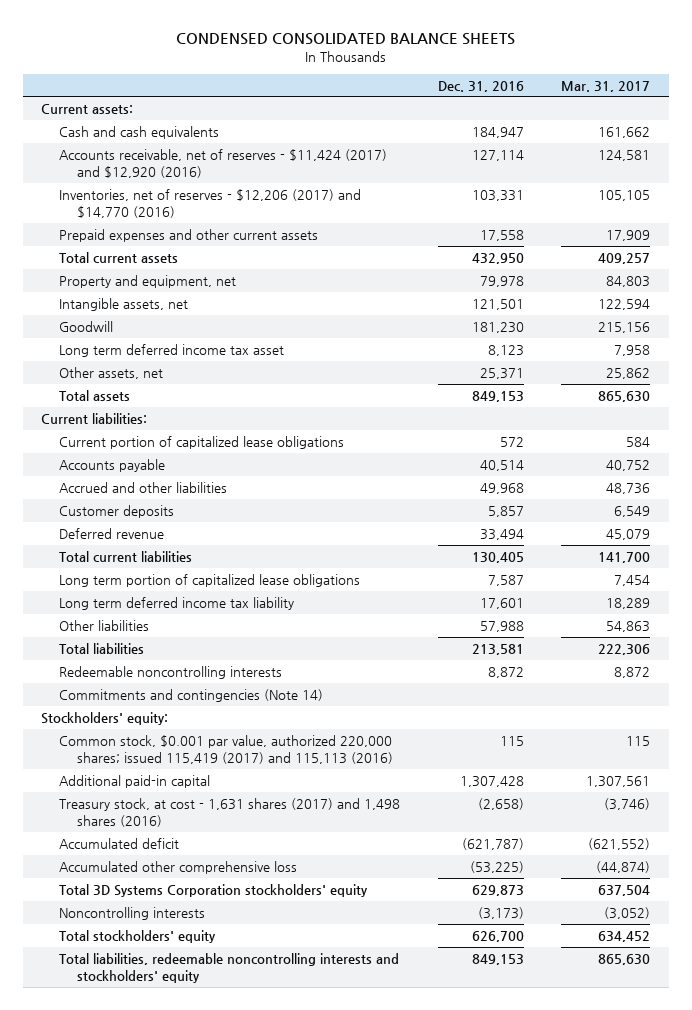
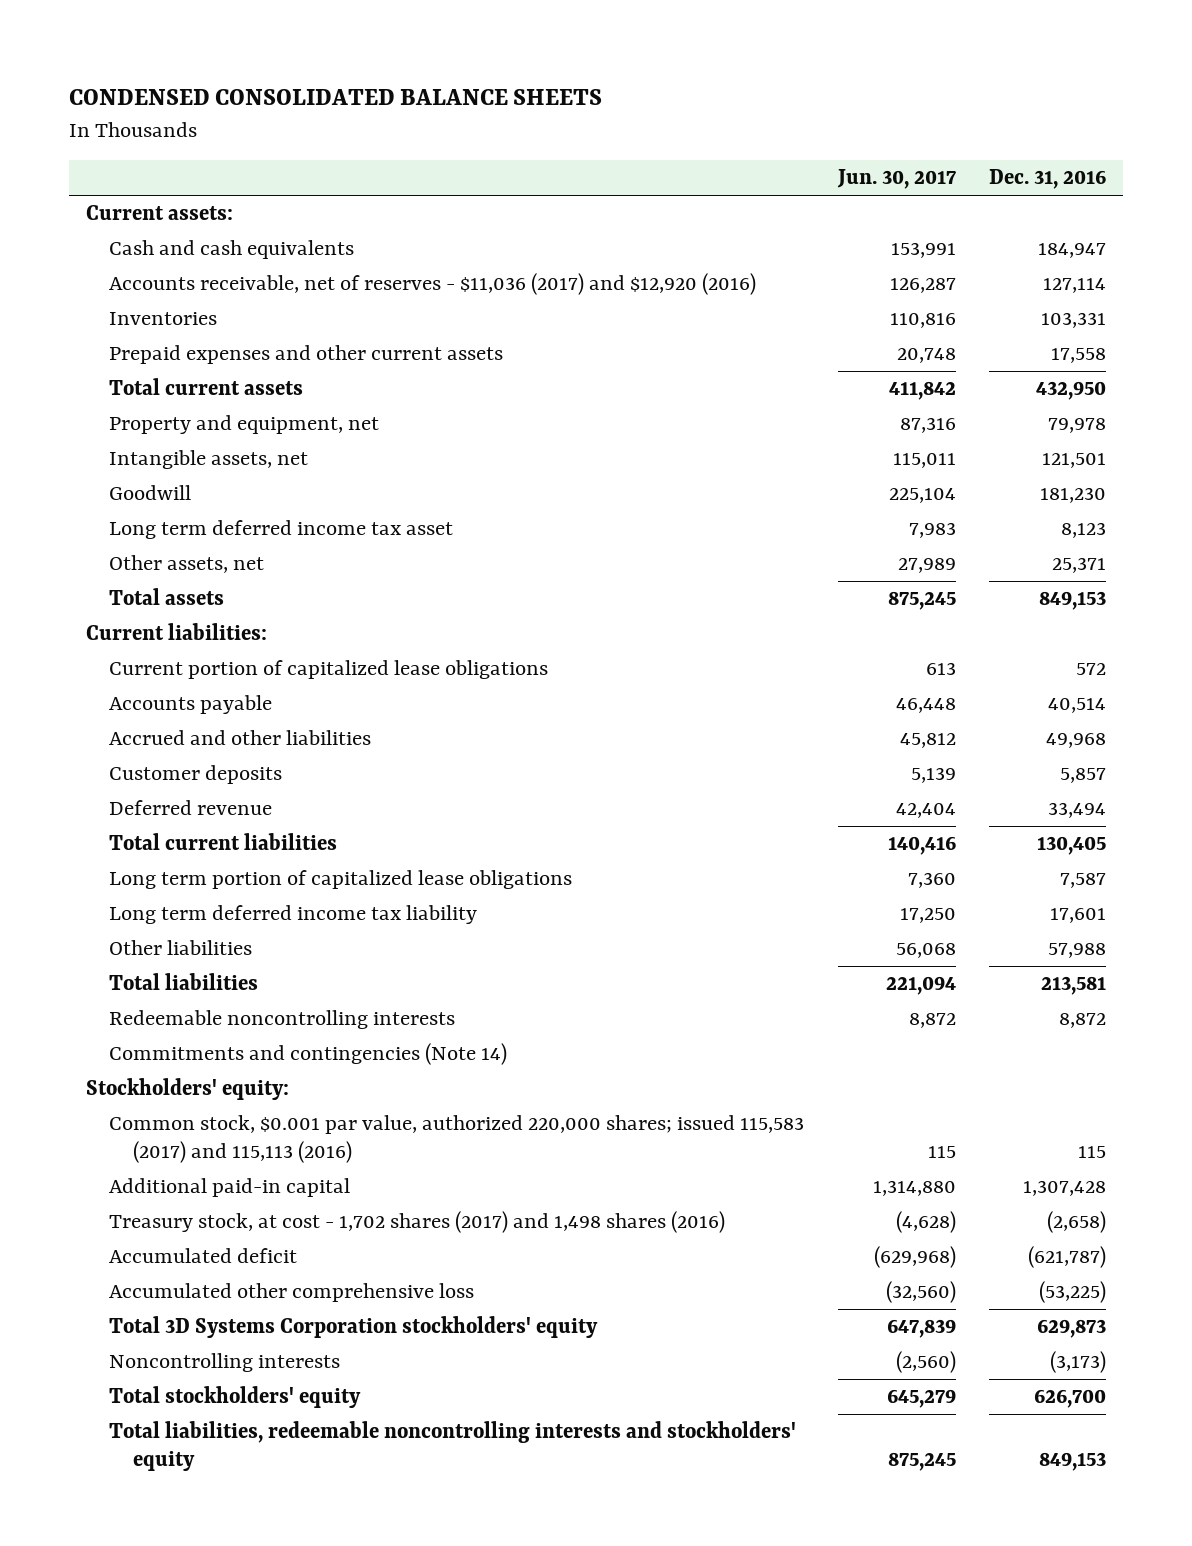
[561,80,651,92] Mar. 31, 2017 -> none
none -> [836,169,956,190] Jun. 30, 2017
[59,149,388,178] Accounts receivable, net of reserves - $11,424 (2017) and $12,920 (2016) -> [109,273,757,296] Accounts receivable, net of reserves - $11,036 (2017) and $12,920 (2016)
[59,189,362,218] Inventories, net of reserves - $12,206 (2017) and $14,770 (2016) -> [109,312,218,326] Inventories
[59,735,394,764] Common stock, $0.001 par value, authorized 220,000 shares; issued 115,419 (2017) and 115,113 (2016) -> [109,1115,805,1163] Common stock, $0.001 par value, authorized 220,000 shares; issued 115,583 (2017) and 115,113 (2016)
[59,798,401,827] Treasury stock, at cost - 1,631 shares (2017) and 1,498 shares (2016) -> [109,1211,726,1234] Treasury stock, at cost - 1,702 shares (2017) and 1,498 shares (2016)

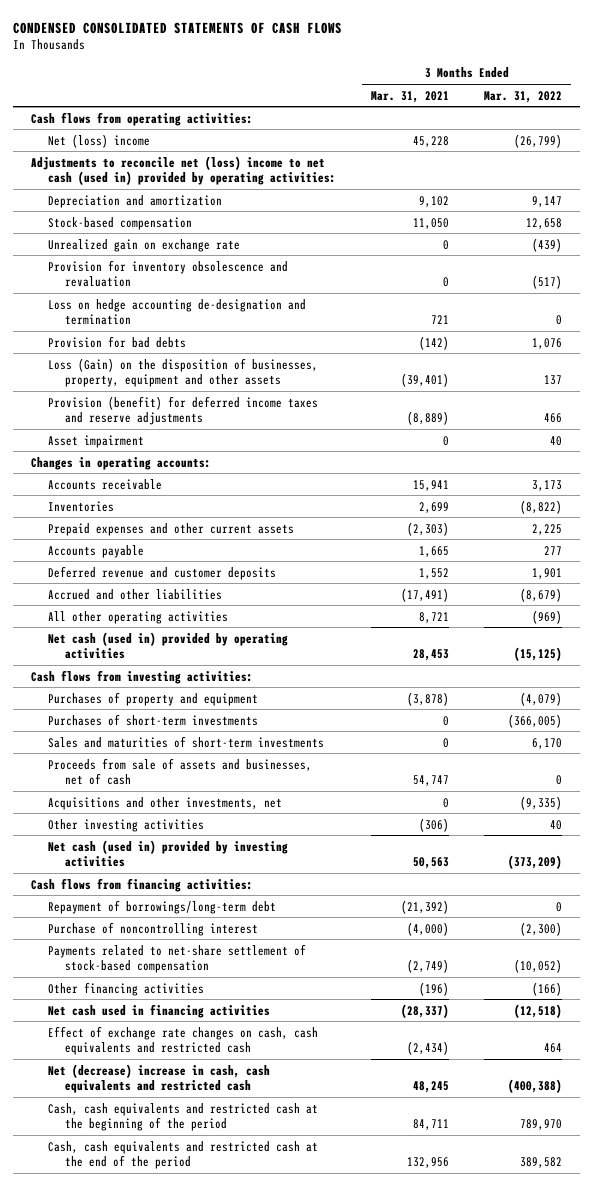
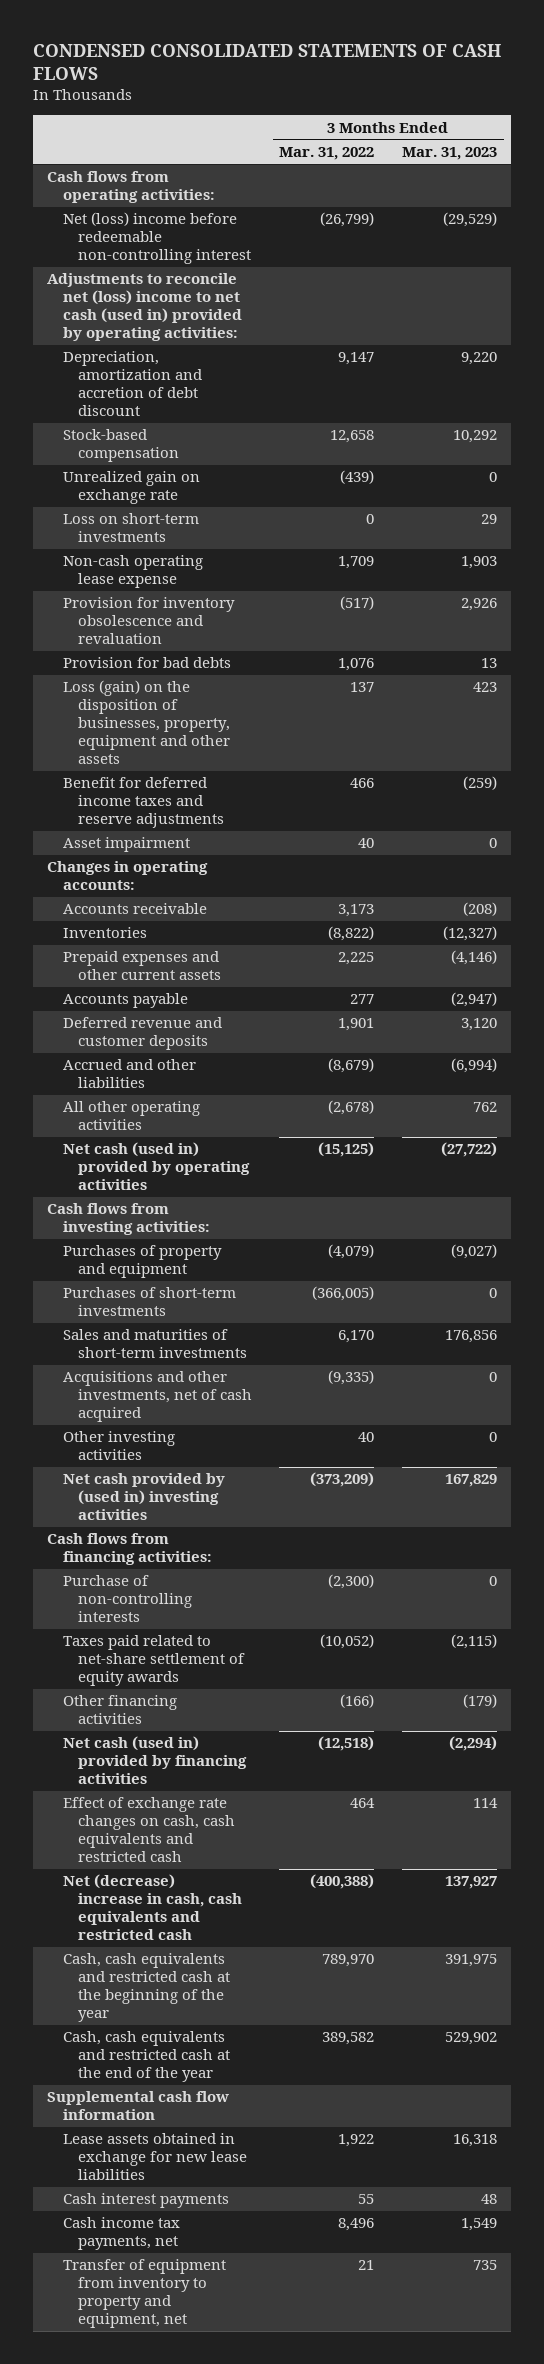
[371,90,450,103] Mar. 31, 2021 -> none
none -> [401,146,497,160] Mar. 31, 2023
[48,133,151,148] Net (loss) income -> [62,212,252,265] Net (loss) income before redeemable non-controlling interest
[48,194,223,208] Depreciation and amortization -> [62,351,203,417] Depreciation, amortization and accretion of debt discount
none -> [62,513,199,543] Loss on short-term investments
none -> [62,555,203,589] Non-cash operating lease expense
[48,298,307,325] Loss on hedge accounting de-designation and termination -> none
[48,357,319,387] Loss (Gain) on the disposition of businesses, property, equipment and other assets -> [62,680,231,765] Loss (gain) on the disposition of businesses, property, equipment and other assets
[48,395,319,425] Provision (benefit) for deferred income taxes and reserve adjustments -> [62,777,225,829] Benefit for deferred income taxes and reserve adjustments
[532,609,563,624] (969) -> [328,1100,375,1116] (2,678)
[48,757,313,785] Proceeds from sale of assets and businesses, net of cash -> none
[48,796,283,810] Acquisitions and other investments, net -> [62,1371,253,1423] Acquisitions and other investments, net of cash acquired
[48,839,289,867] Net cash (used in) provided by investing activities -> [62,1473,225,1521] Net cash provided by (used in) investing activities
[48,899,277,914] Repayment of borrowings/long-term debt -> none
[48,921,259,936] Purchase of noncontrolling interest -> [62,1575,193,1623] Purchase of non-controlling interests
[48,943,307,973] Payments related to net-share settlement of stock-based compensation -> [62,1635,246,1687] Taxes paid related to net-share settlement of equity awards
[48,1003,271,1018] Net cash used in financing activities -> [62,1736,248,1785] Net cash (used in) provided by financing activities
[48,1102,319,1131] Cash, cash equivalents and restricted cash at the beginning of the period -> [62,1953,231,2023] Cash, cash equivalents and restricted cash at the beginning of the year
[48,1140,319,1169] Cash, cash equivalents and restricted cash at the end of the period -> [62,2031,231,2083] Cash, cash equivalents and restricted cash at the end of the year
none -> [47,2091,230,2121] Supplemental cash flow information
none -> [62,2133,248,2181] Lease assets obtained in exchange for new lease liabilities
none -> [62,2193,229,2209] Cash interest payments
none -> [62,2217,180,2251] Cash income tax payments, net
none -> [62,2259,226,2329] Transfer of equipment from inventory to property and equipment, net

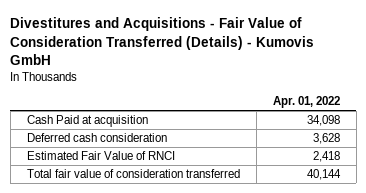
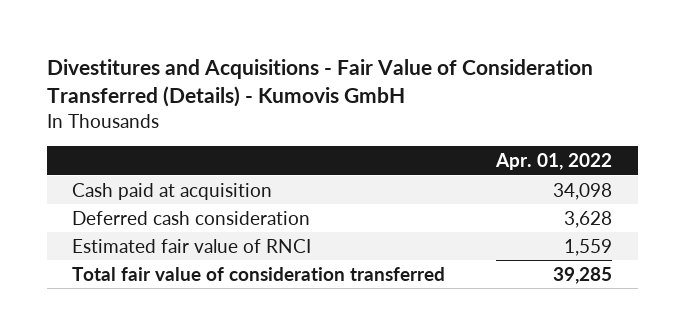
[26,115,148,128] Cash Paid at acquisition -> [72,182,273,200] Cash paid at acquisition
[26,151,175,161] Estimated Fair Value of RNCI -> [72,238,312,253] Estimated fair value of RNCI
[312,151,340,163] 2,418 -> [564,238,613,256] 1,559
[306,169,341,181] 40,144 -> [553,266,613,284] 39,285

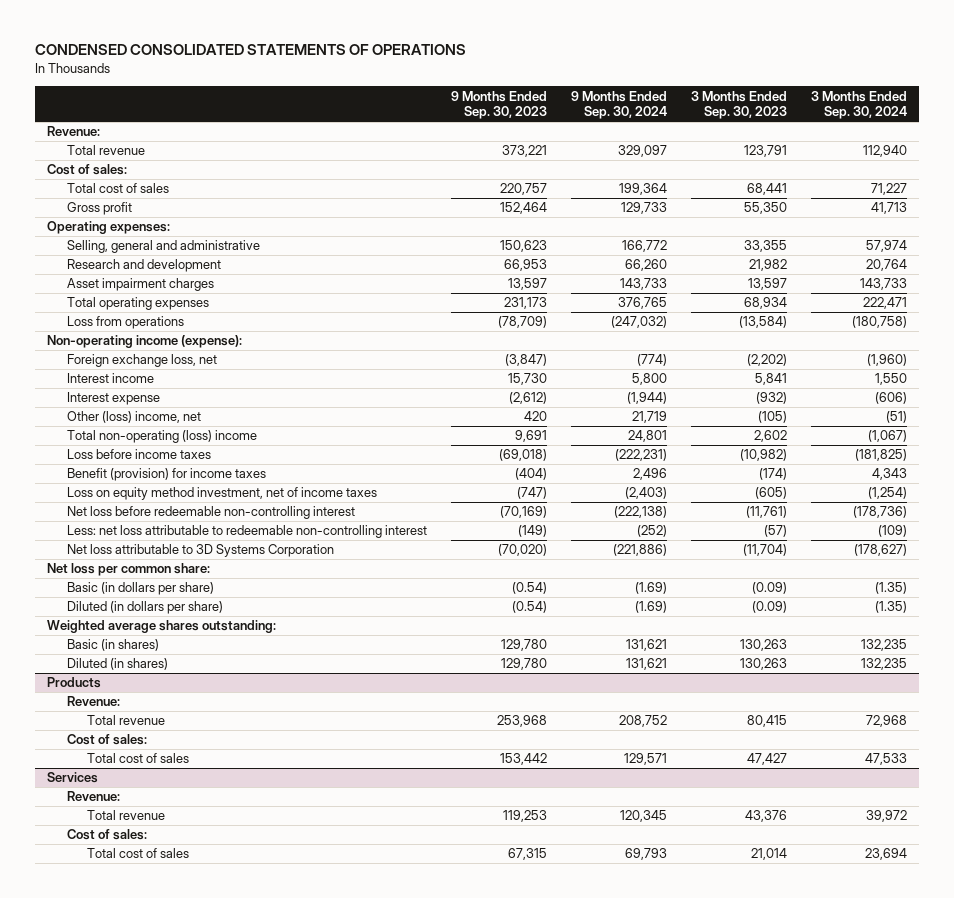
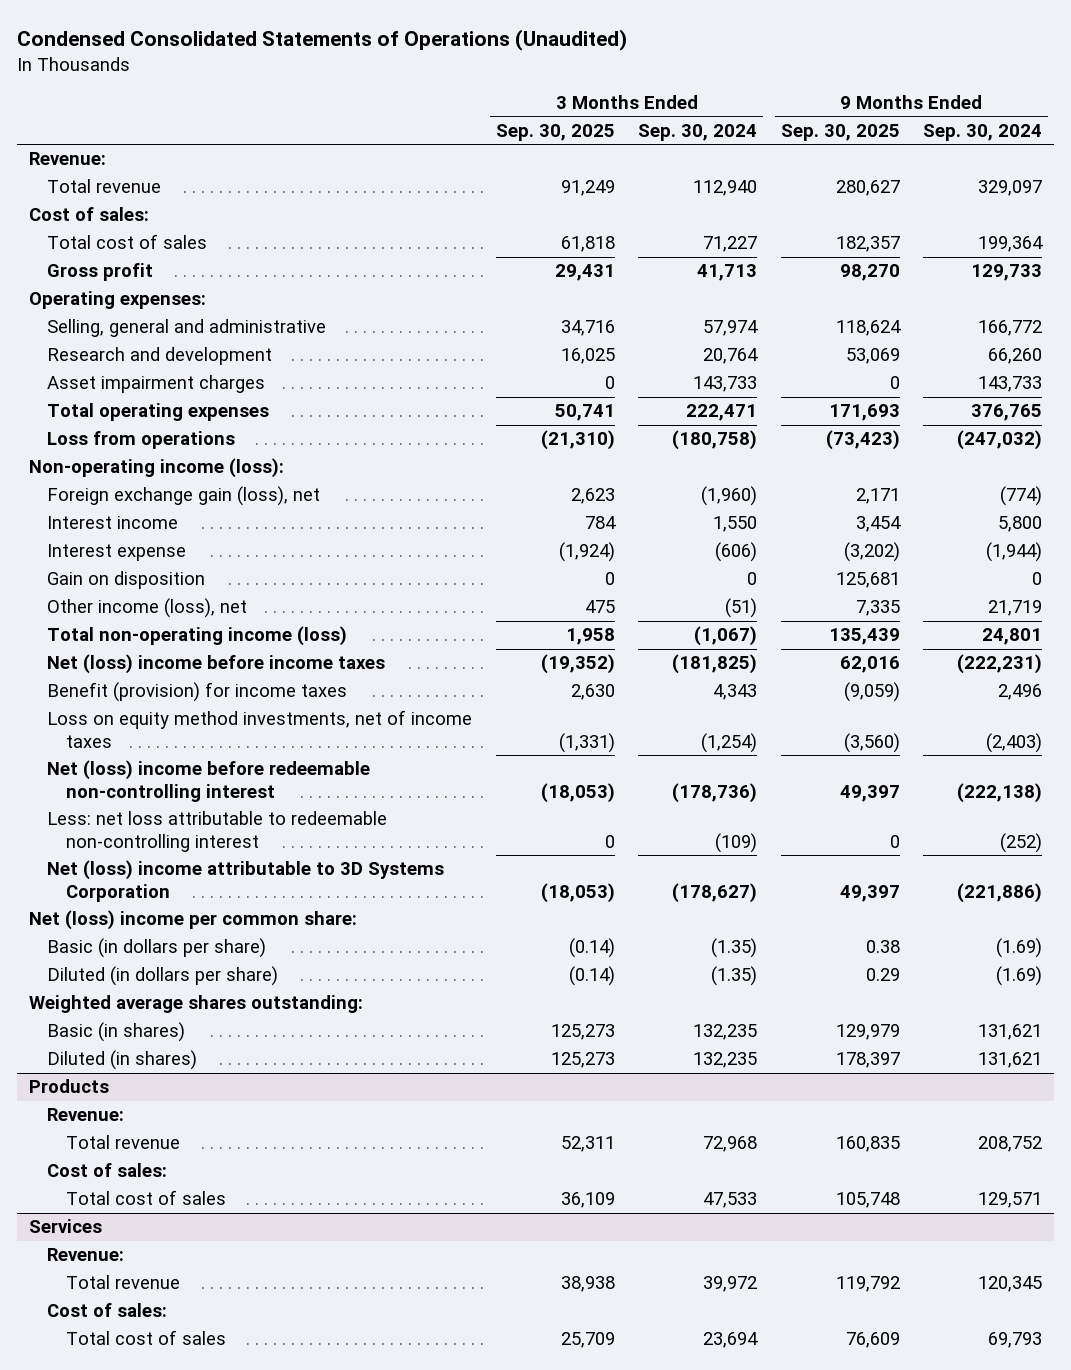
[35,44,467,56] CONDENSED CONSOLIDATED STATEMENTS OF OPERATIONS -> [17,28,628,51] Condensed Consolidated Statements of Operations (Unaudited)
[450,90,547,120] 9 Months Ended Sep. 30, 2023 -> none
[691,90,788,120] 3 Months Ended Sep. 30, 2023 -> none
none -> [495,123,615,141] Sep. 30, 2025
none -> [780,123,900,141] Sep. 30, 2025
[47,335,243,349] Non-operating income (expense): -> [28,458,284,479] Non-operating income (loss):
[66,354,217,368] Foreign exchange loss, net -> [47,486,321,507] Foreign exchange gain (loss), net
none -> [47,571,206,590] Gain on disposition
[66,411,201,424] Other (loss) income, net -> [47,598,248,619] Other income (loss), net
[66,430,257,444] Total non-operating (loss) income -> [47,626,348,647] Total non-operating income (loss)
[66,449,211,460] Loss before income taxes -> [47,654,386,675] Net (loss) income before income taxes
[66,487,377,501] Loss on equity method investment, net of income taxes -> [47,710,473,748] Loss on equity method investments, net of income taxes
[66,506,355,520] Net loss before redeemable non-controlling interest -> [47,760,371,802] Net (loss) income before redeemable non-controlling interest
[66,544,334,558] Net loss attributable to 3D Systems Corporation -> [47,860,445,902] Net (loss) income attributable to 3D Systems Corporation
[47,563,211,577] Net loss per common share: -> [28,910,357,931] Net (loss) income per common share:

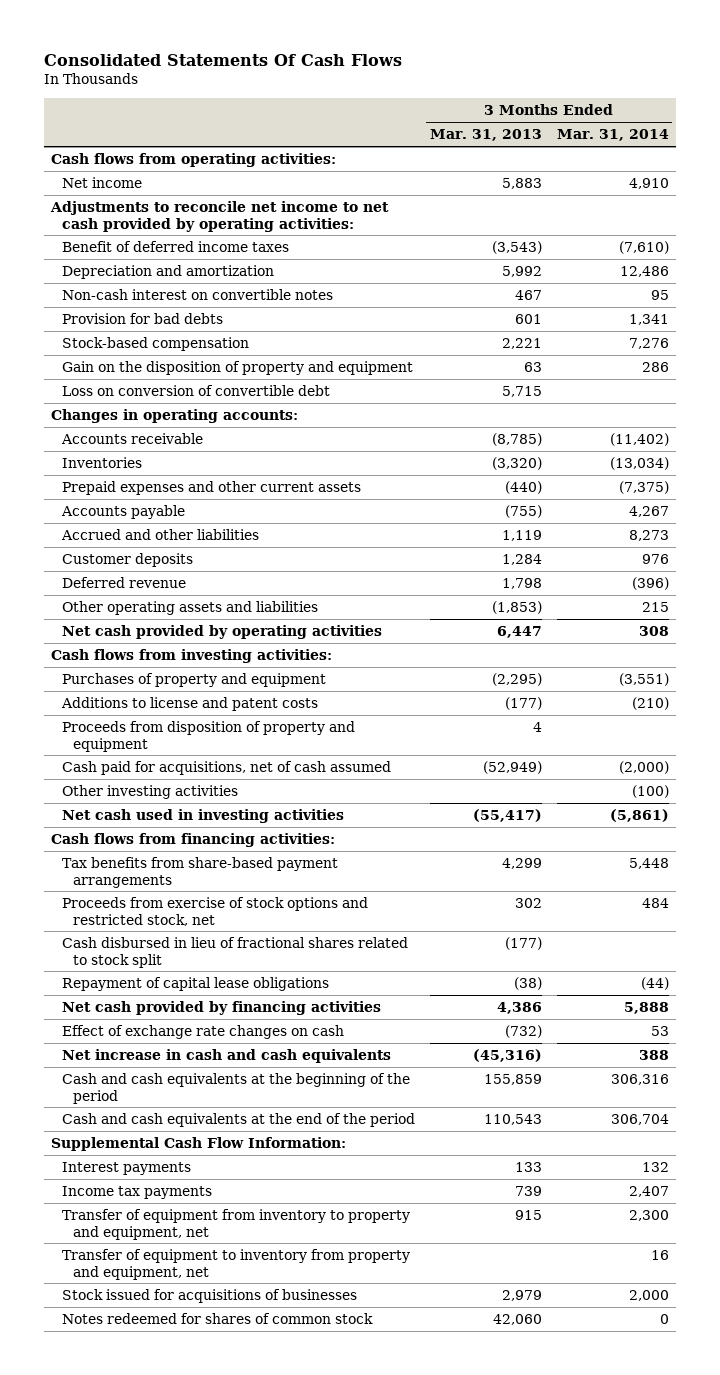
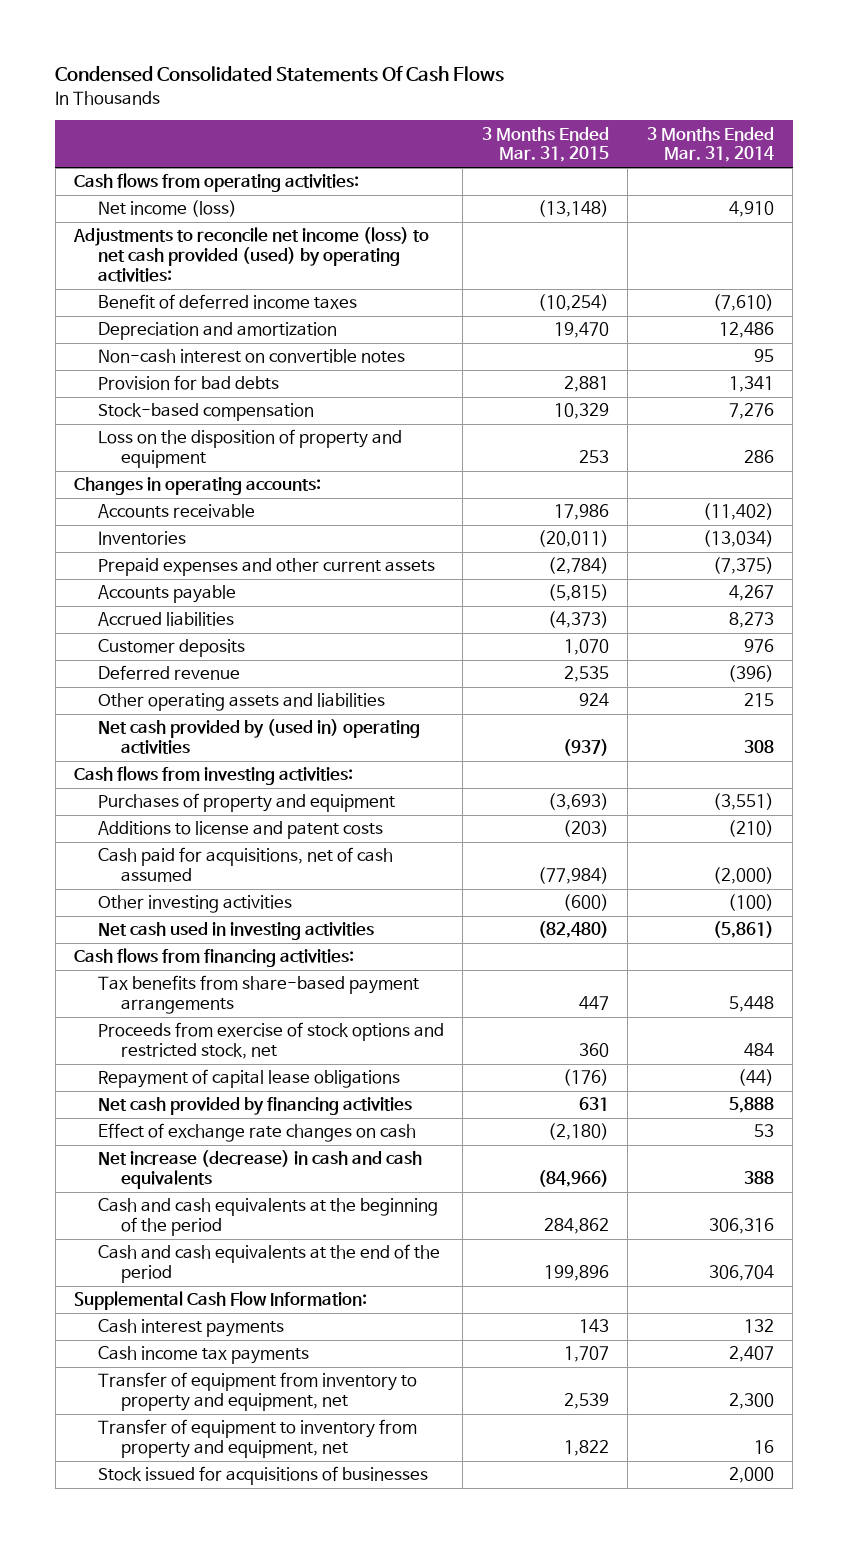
[44,53,403,66] Consolidated Statements Of Cash Flows -> [55,66,505,83] Condensed Consolidated Statements Of Cash Flows
[429,129,542,142] Mar. 31, 2013 -> none
none -> [481,126,609,163] 3 Months Ended Mar. 31, 2015
[62,177,143,189] Net income -> [97,200,237,218] Net income (loss)
[50,201,390,232] Adjustments to reconcile net income to net cash provided by operating activities: -> [73,227,430,283] Adjustments to reconcile net income (loss) to net cash provided (used) by operating activities:
[62,385,331,397] Loss on conversion of convertible debt -> none
[62,361,414,376] Gain on the disposition of property and equipment -> [97,429,402,469] Loss on the disposition of property and equipment
[61,529,260,541] Accrued and other liabilities -> [97,612,234,627] Accrued liabilities
[62,625,383,640] Net cash provided by operating activities -> [97,719,420,755] Net cash provided by (used in) operating activities
[62,721,356,752] Proceeds from disposition of property and equipment -> none
[62,937,409,968] Cash disbursed in lieu of fractional shares related to stock split -> none
[62,1049,392,1064] Net increase in cash and cash equivalents -> [97,1150,422,1190] Net increase (decrease) in cash and cash equivalents
[62,1162,192,1176] Interest payments -> [97,1319,284,1338] Cash interest payments
[62,1186,213,1200] Income tax payments -> [97,1346,309,1365] Cash income tax payments
[62,1313,374,1325] Notes redeemed for shares of common stock -> none

